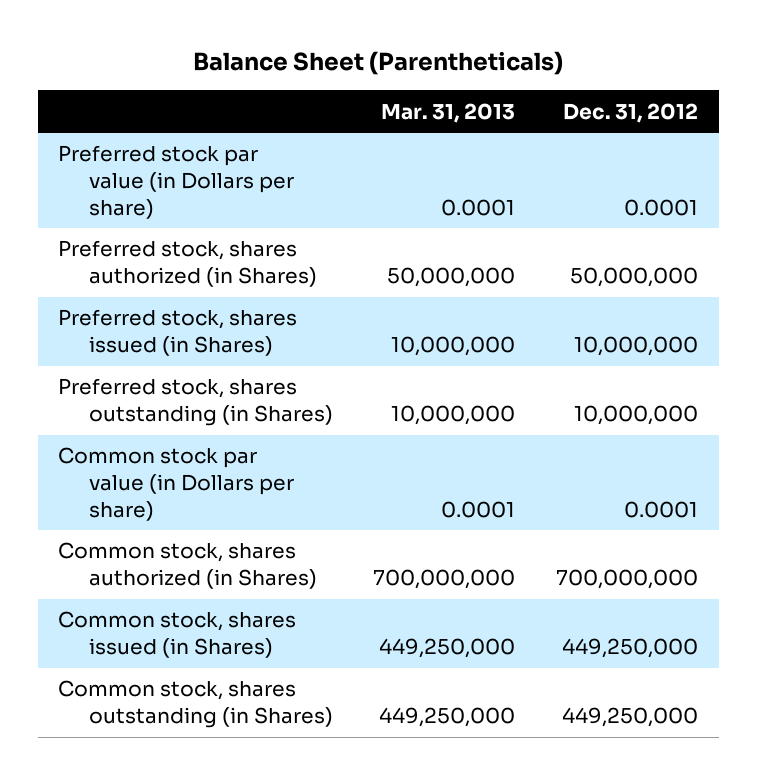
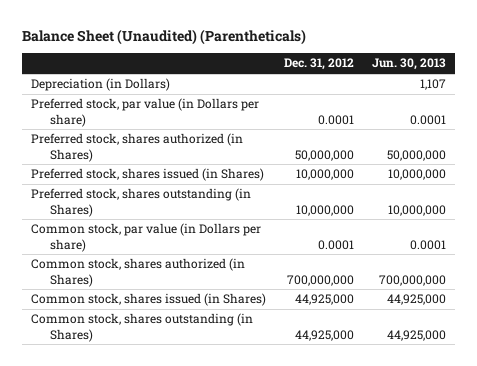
[193,50,564,75] Balance Sheet (Parentheticals) -> [21,28,306,45] Balance Sheet (Unaudited) (Parentheticals)
[381,102,516,123] Mar. 31, 2013 -> none
none -> [371,58,446,71] Jun. 30, 2013
none -> [30,78,170,92] Depreciation (in Dollars)
[58,145,294,219] Preferred stock par value (in Dollars per share) -> [30,98,259,127] Preferred stock, par value (in Dollars per share)
[58,447,294,521] Common stock par value (in Dollars per share) -> [30,223,261,252] Common stock, par value (in Dollars per share)
[562,638,699,659] 449,250,000 -> [294,294,354,306] 44,925,000
[562,707,699,728] 449,250,000 -> [294,329,354,341] 44,925,000

